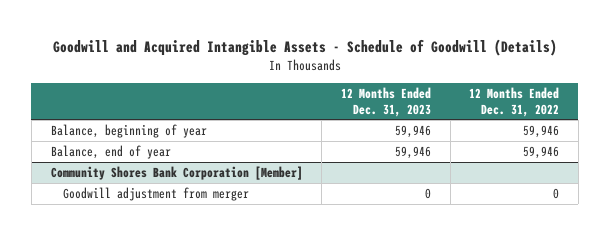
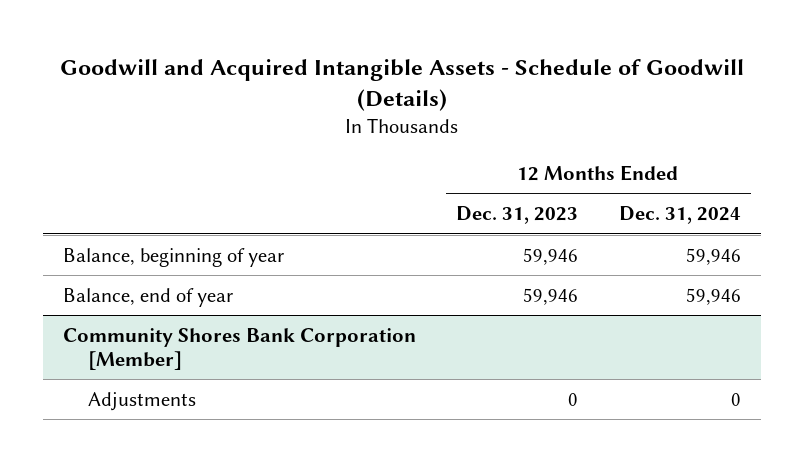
[469,87,560,117] 12 Months Ended Dec. 31, 2022 -> none
none -> [618,206,741,225] Dec. 31, 2024
[62,187,249,202] Goodwill adjustment from merger -> [87,391,196,411] Adjustments

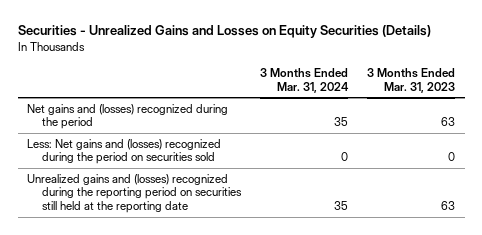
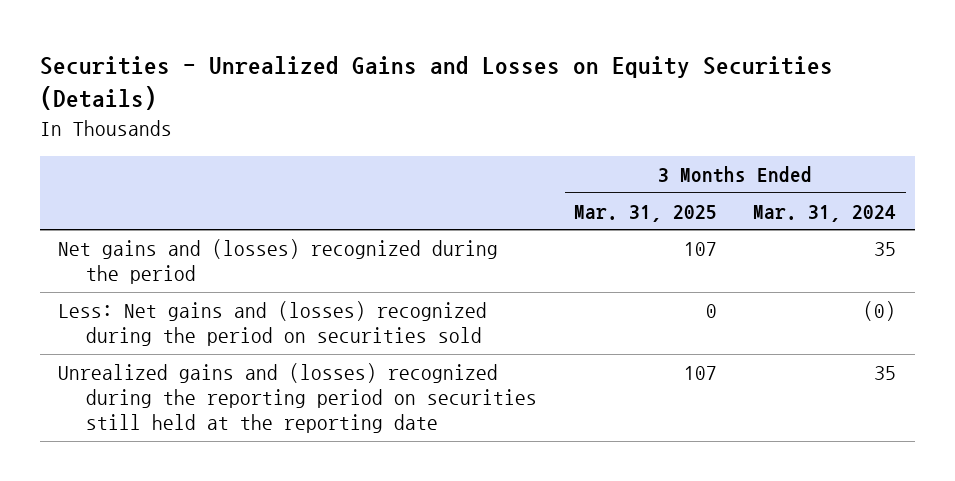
[366,67,455,93] 3 Months Ended Mar. 31, 2023 -> none
none -> [573,204,717,222] Mar. 31, 2025
[340,152,348,162] 0 -> [863,301,897,322] (0)

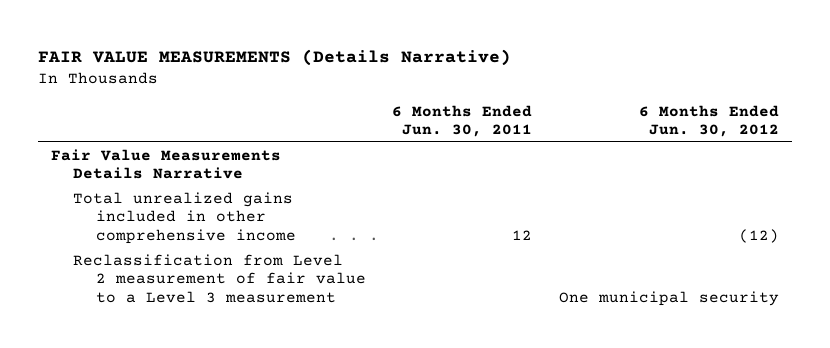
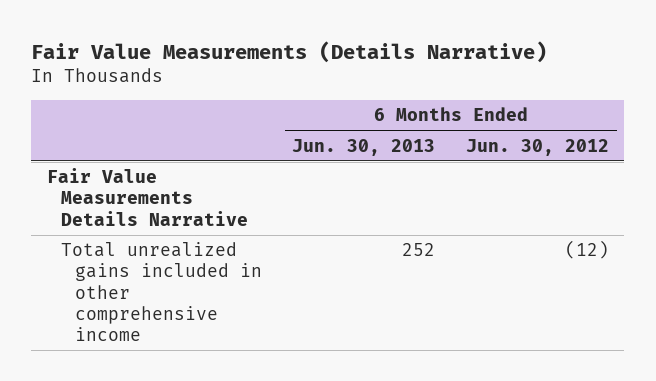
[37,48,511,66] FAIR VALUE MEASUREMENTS (Details Narrative) -> [31,40,548,63] Fair Value Measurements (Details Narrative)
[392,104,533,138] 6 Months Ended Jun. 30, 2011 -> none
none -> [292,138,436,156] Jun. 30, 2013
[73,253,366,303] Reclassification from Level 2 measurement of fair value to a Level 3 measurement -> none

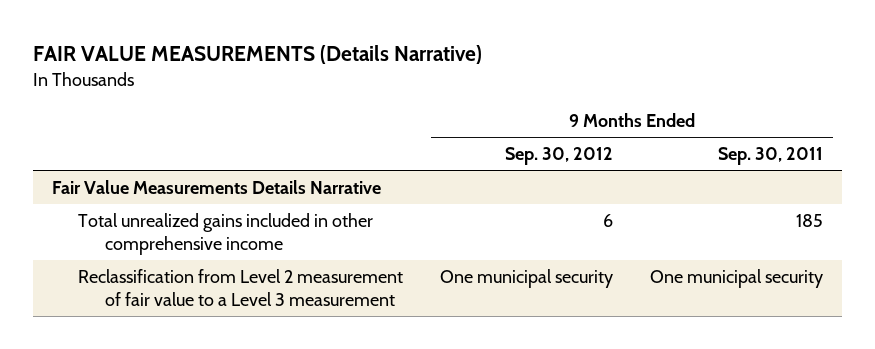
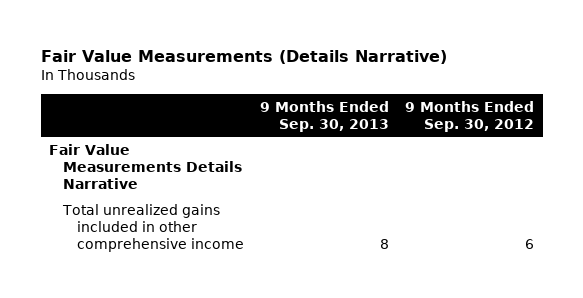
[33,45,483,65] FAIR VALUE MEASUREMENTS (Details Narrative) -> [40,49,447,64] Fair Value Measurements (Details Narrative)
[718,146,824,165] Sep. 30, 2011 -> none
none -> [260,100,390,132] 9 Months Ended Sep. 30, 2013
[78,268,404,306] Reclassification from Level 2 measurement of fair value to a Level 3 measurement -> none

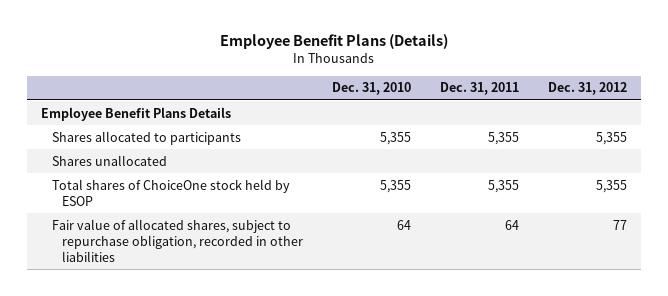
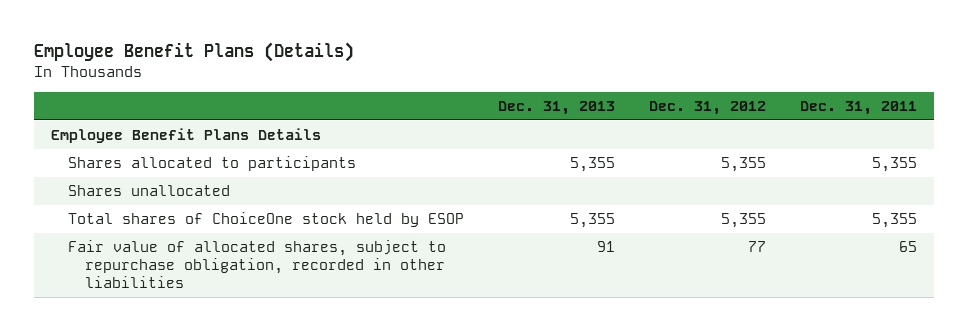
[332,82,412,96] Dec. 31, 2010 -> none
none -> [497,100,615,115] Dec. 31, 2013
[504,219,519,230] 64 -> [899,241,918,253] 65

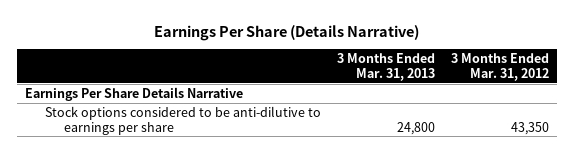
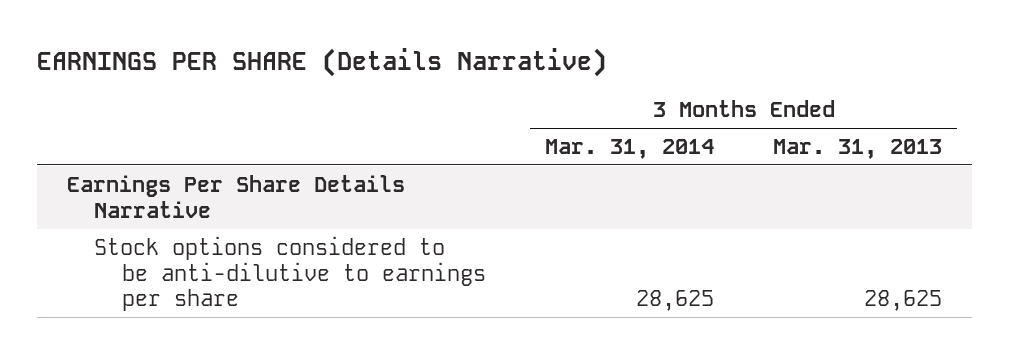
[154,24,420,41] Earnings Per Share (Details Narrative) -> [37,48,608,78] EARNINGS PER SHARE (Details Narrative)
[451,53,550,82] 3 Months Ended Mar. 31, 2012 -> none
none -> [545,138,715,159] Mar. 31, 2014
[397,121,436,135] 24,800 -> [864,290,943,312] 28,625

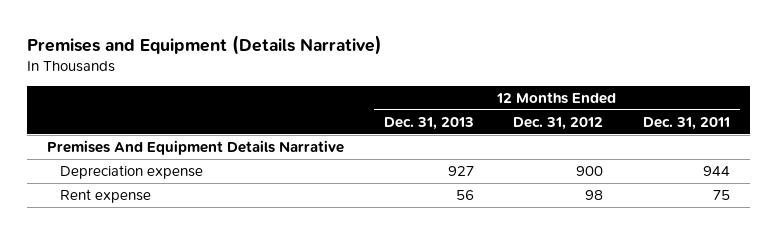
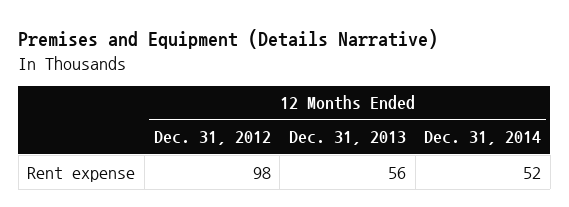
[642,116,730,130] Dec. 31, 2011 -> none
none -> [424,131,542,146] Dec. 31, 2014
[47,139,345,155] Premises And Equipment Details Narrative -> none
[60,164,204,179] Depreciation expense -> none

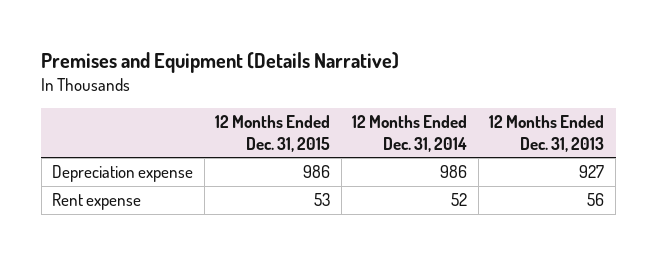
[153,131,271,146] Dec. 31, 2012 -> none
none -> [215,115,331,152] 12 Months Ended Dec. 31, 2015
none -> [52,165,194,183] Depreciation expense

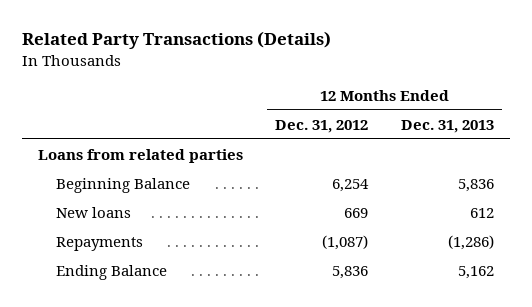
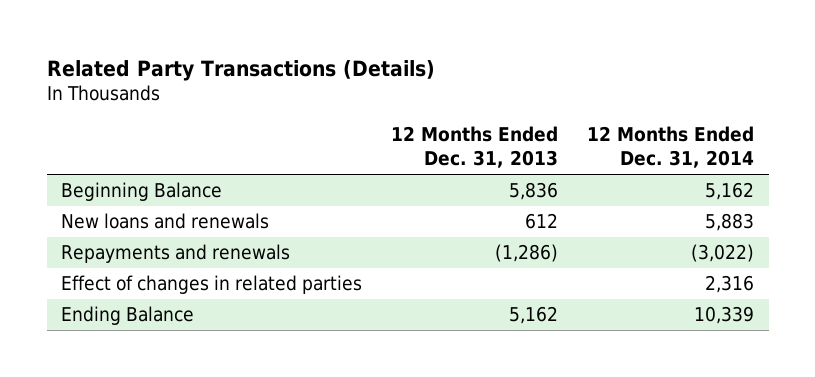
[275,119,369,133] Dec. 31, 2012 -> none
none -> [587,126,755,169] 12 Months Ended Dec. 31, 2014
[38,148,244,163] Loans from related parties -> none
[56,206,132,218] New loans -> [61,213,270,230] New loans and renewals
[56,236,144,251] Repayments -> [61,244,291,264] Repayments and renewals
none -> [61,275,363,295] Effect of changes in related parties

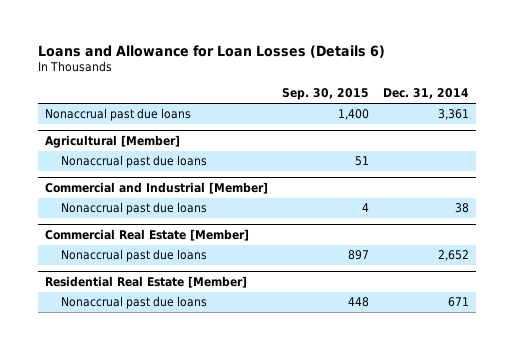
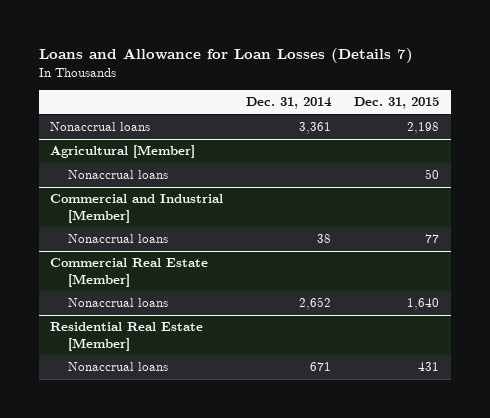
[37,44,385,58] Loans and Allowance for Loan Losses (Details 6) -> [38,48,413,64] Loans and Allowance for Loan Losses (Details 7)
[281,88,369,101] Sep. 30, 2015 -> none
none -> [354,97,440,110] Dec. 31, 2015
[44,108,191,122] Nonaccrual past due loans -> [50,122,151,132] Nonaccrual loans
[60,155,207,169] Nonaccrual past due loans -> [68,170,169,180] Nonaccrual loans
[60,202,207,216] Nonaccrual past due loans -> [68,234,169,244] Nonaccrual loans
[60,249,207,263] Nonaccrual past due loans -> [68,298,169,308] Nonaccrual loans
[60,296,207,310] Nonaccrual past due loans -> [68,362,169,372] Nonaccrual loans

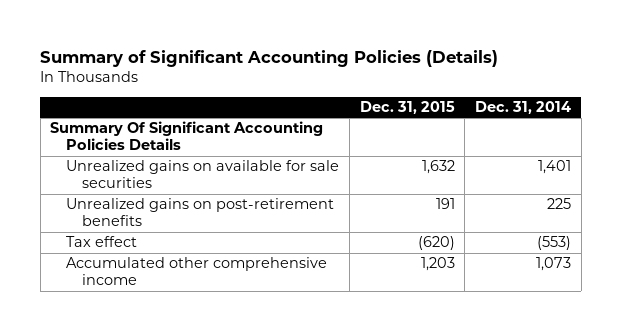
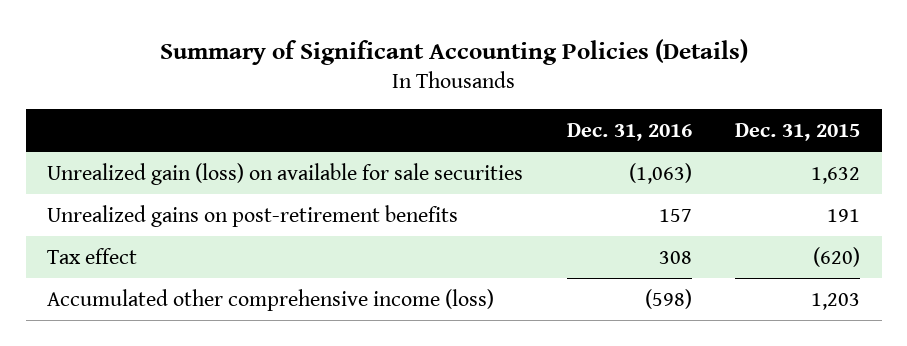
[475,101,572,115] Dec. 31, 2014 -> none
none -> [566,122,692,141] Dec. 31, 2016
[50,121,324,151] Summary Of Significant Accounting Policies Details -> none
[66,160,340,189] Unrealized gains on available for sale securities -> [47,162,524,185] Unrealized gain (loss) on available for sale securities
[66,257,328,286] Accumulated other comprehensive income -> [47,288,495,311] Accumulated other comprehensive income (loss)

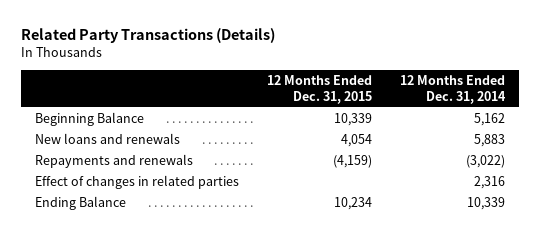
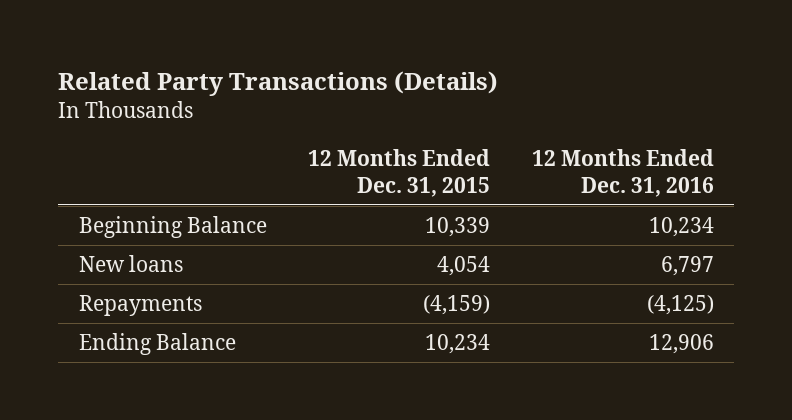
[399,75,506,105] 12 Months Ended Dec. 31, 2014 -> none
none -> [531,149,714,197] 12 Months Ended Dec. 31, 2016
[34,175,239,190] Effect of changes in related parties -> none
[34,133,180,145] New loans and renewals -> [78,254,183,272] New loans
[34,154,193,169] Repayments and renewals -> [78,294,202,316] Repayments

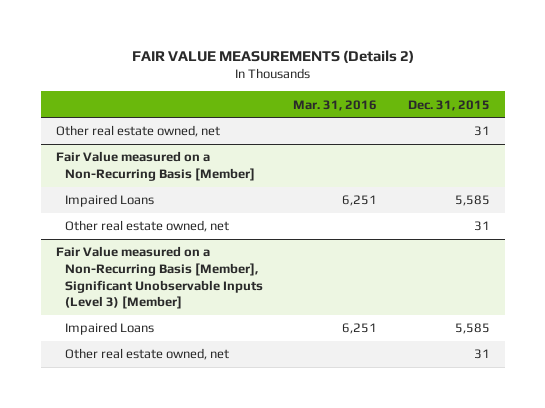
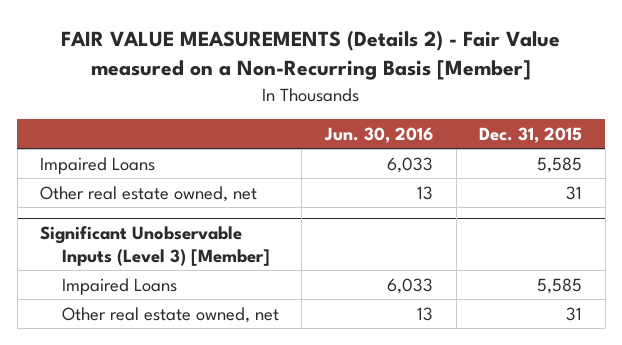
[131,49,414,63] FAIR VALUE MEASUREMENTS (Details 2) -> [61,30,561,81] FAIR VALUE MEASUREMENTS (Details 2) - Fair Value measured on a Non-Recurring Basis [Member]
[293,99,378,111] Mar. 31, 2016 -> none
none -> [324,127,434,144] Jun. 30, 2016
[55,125,220,138] Other real estate owned, net -> none
[55,151,256,181] Fair Value measured on a Non-Recurring Basis [Member] -> none
[55,246,264,310] Fair Value measured on a Non-Recurring Basis [Member], Significant Unobservable Inputs (Level 3) [Member] -> none
none -> [40,226,270,266] Significant Unobservable Inputs (Level 3) [Member]

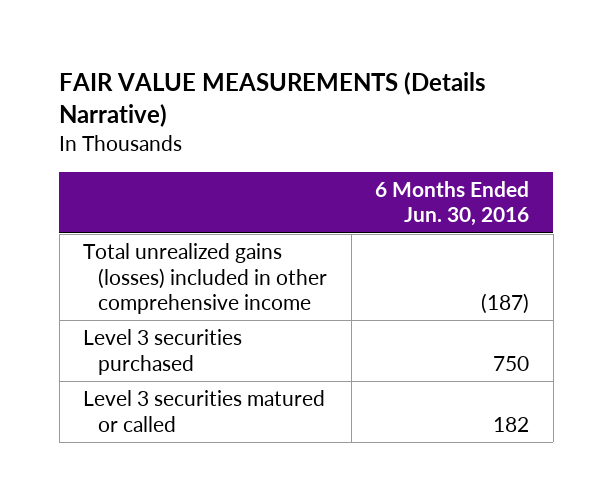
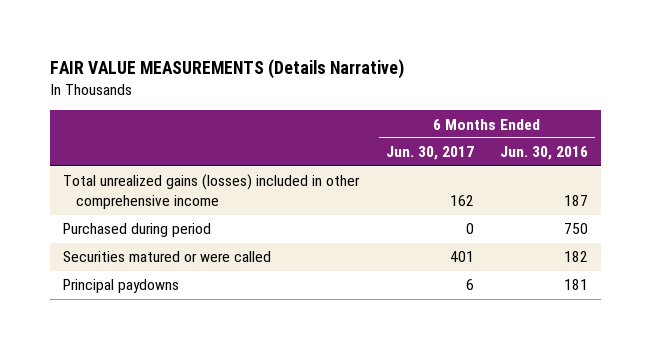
none -> [385,146,474,161] Jun. 30, 2017
[481,293,530,315] (187) -> [563,195,588,207] 187
[83,329,243,375] Level 3 securities purchased -> [63,223,212,238] Purchased during period
[83,390,326,432] Level 3 securities matured or called -> [63,251,272,263] Securities matured or were called
none -> [63,279,180,294] Principal paydowns

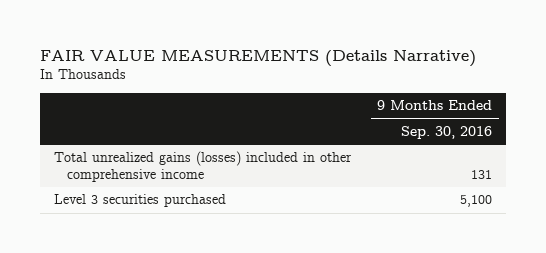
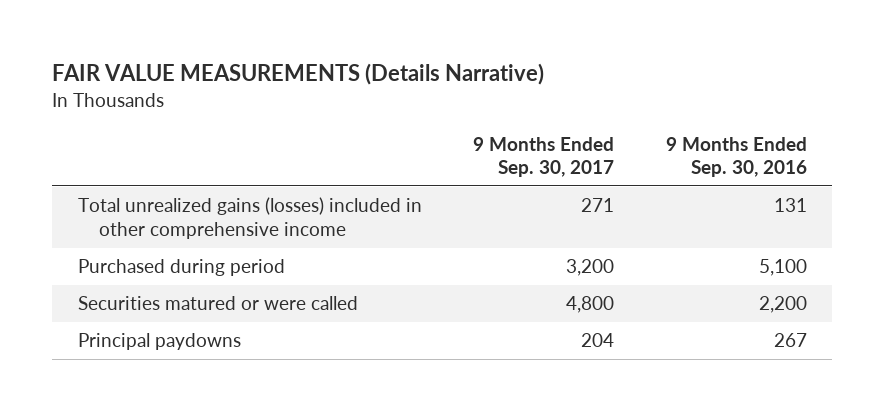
none -> [473,136,615,178] 9 Months Ended Sep. 30, 2017
[53,194,226,208] Level 3 securities purchased -> [78,259,286,277] Purchased during period
none -> [78,296,359,311] Securities matured or were called
none -> [78,333,242,351] Principal paydowns

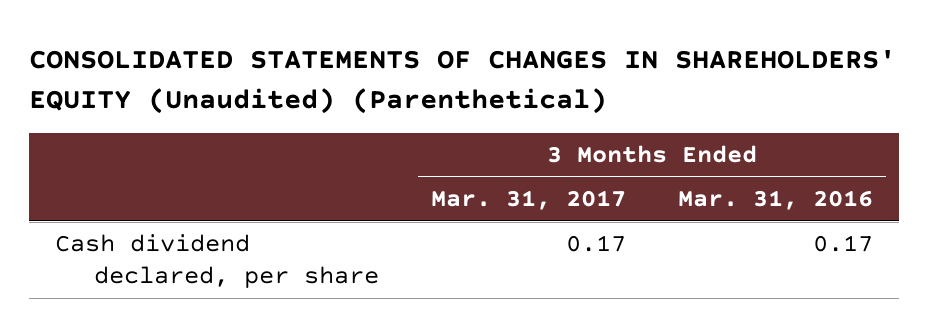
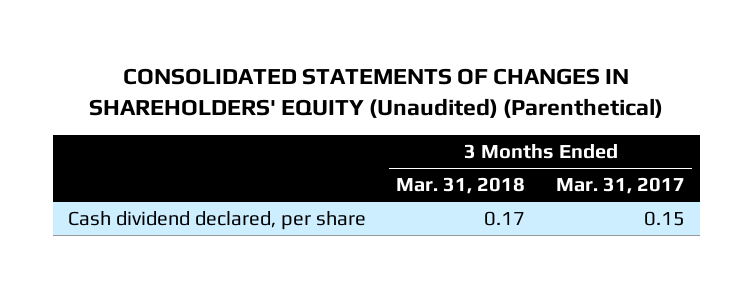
[678,190,874,211] Mar. 31, 2016 -> none
none -> [396,177,526,195] Mar. 31, 2018
[566,235,627,253] 0.17 -> [643,211,685,227] 0.15

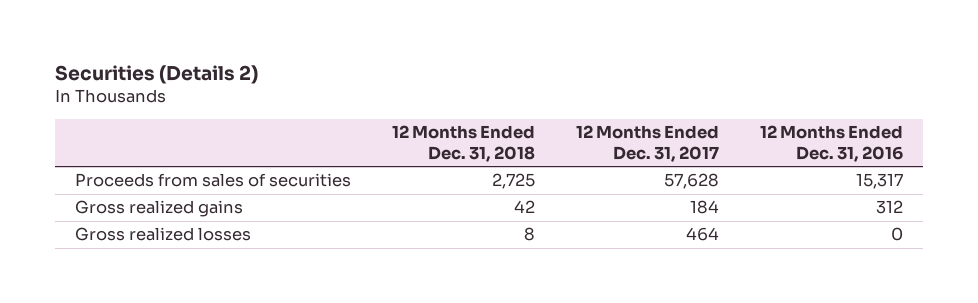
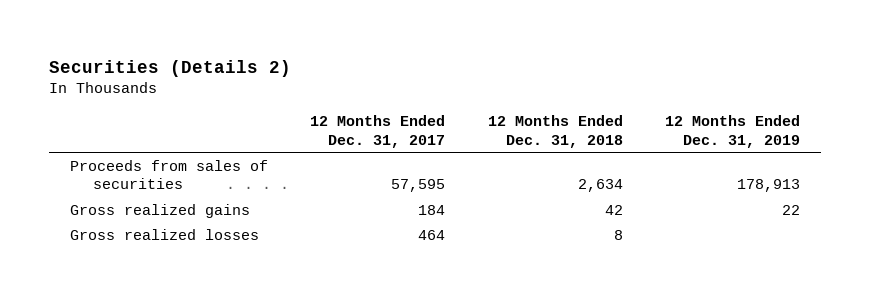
[759,124,903,162] 12 Months Ended Dec. 31, 2016 -> none
none -> [665,115,801,148] 12 Months Ended Dec. 31, 2019
[492,173,536,190] 2,725 -> [577,179,623,193] 2,634
[663,173,719,190] 57,628 -> [391,179,446,193] 57,595

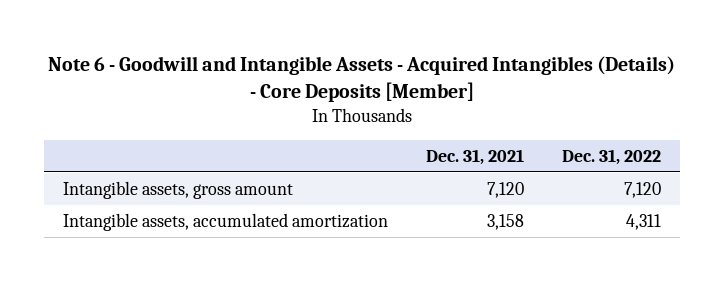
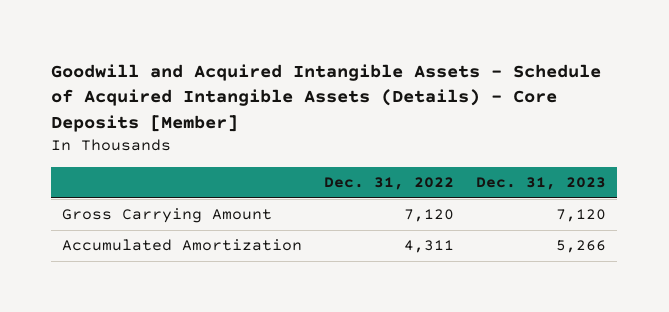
[47,56,675,103] Note 6 - Goodwill and Intangible Assets - Acquired Intangibles (Details) - Core Deposits [Member] -> [51,63,602,133] Goodwill and Acquired Intangible Assets - Schedule of Acquired Intangible Assets (Details) - Core Deposits [Member]
[425,148,524,165] Dec. 31, 2021 -> none
none -> [476,177,607,191] Dec. 31, 2023
[62,180,293,199] Intangible assets, gross amount -> [62,208,273,224] Gross Carrying Amount
[62,212,388,231] Intangible assets, accumulated amortization -> [62,239,303,252] Accumulated Amortization

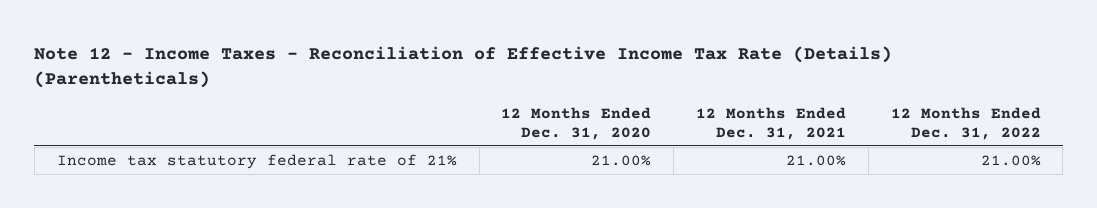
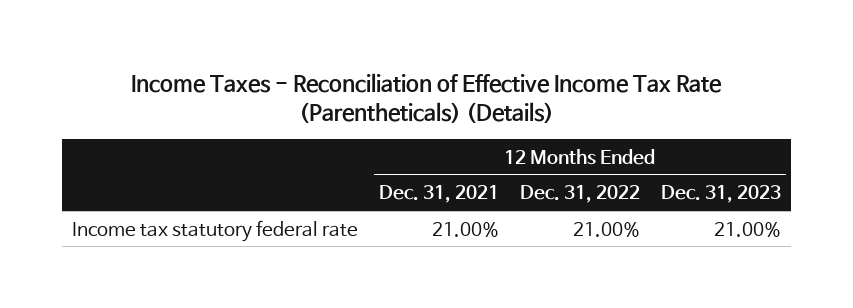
[34,46,893,88] Note 12 - Income Taxes - Reconciliation of Effective Income Tax Rate (Details) (Parentheticals) -> [131,73,723,124] Income Taxes - Reconciliation of Effective Income Tax Rate (Parentheticals) (Details)
[501,107,652,140] 12 Months Ended Dec. 31, 2020 -> none
none -> [660,185,781,204] Dec. 31, 2023
[56,154,457,170] Income tax statutory federal rate of 21% -> [72,219,359,242] Income tax statutory federal rate

